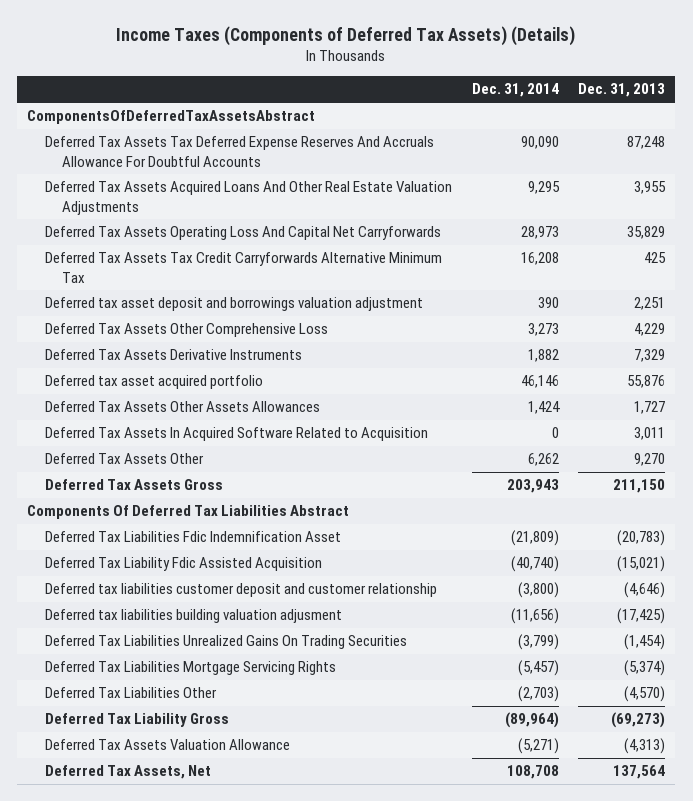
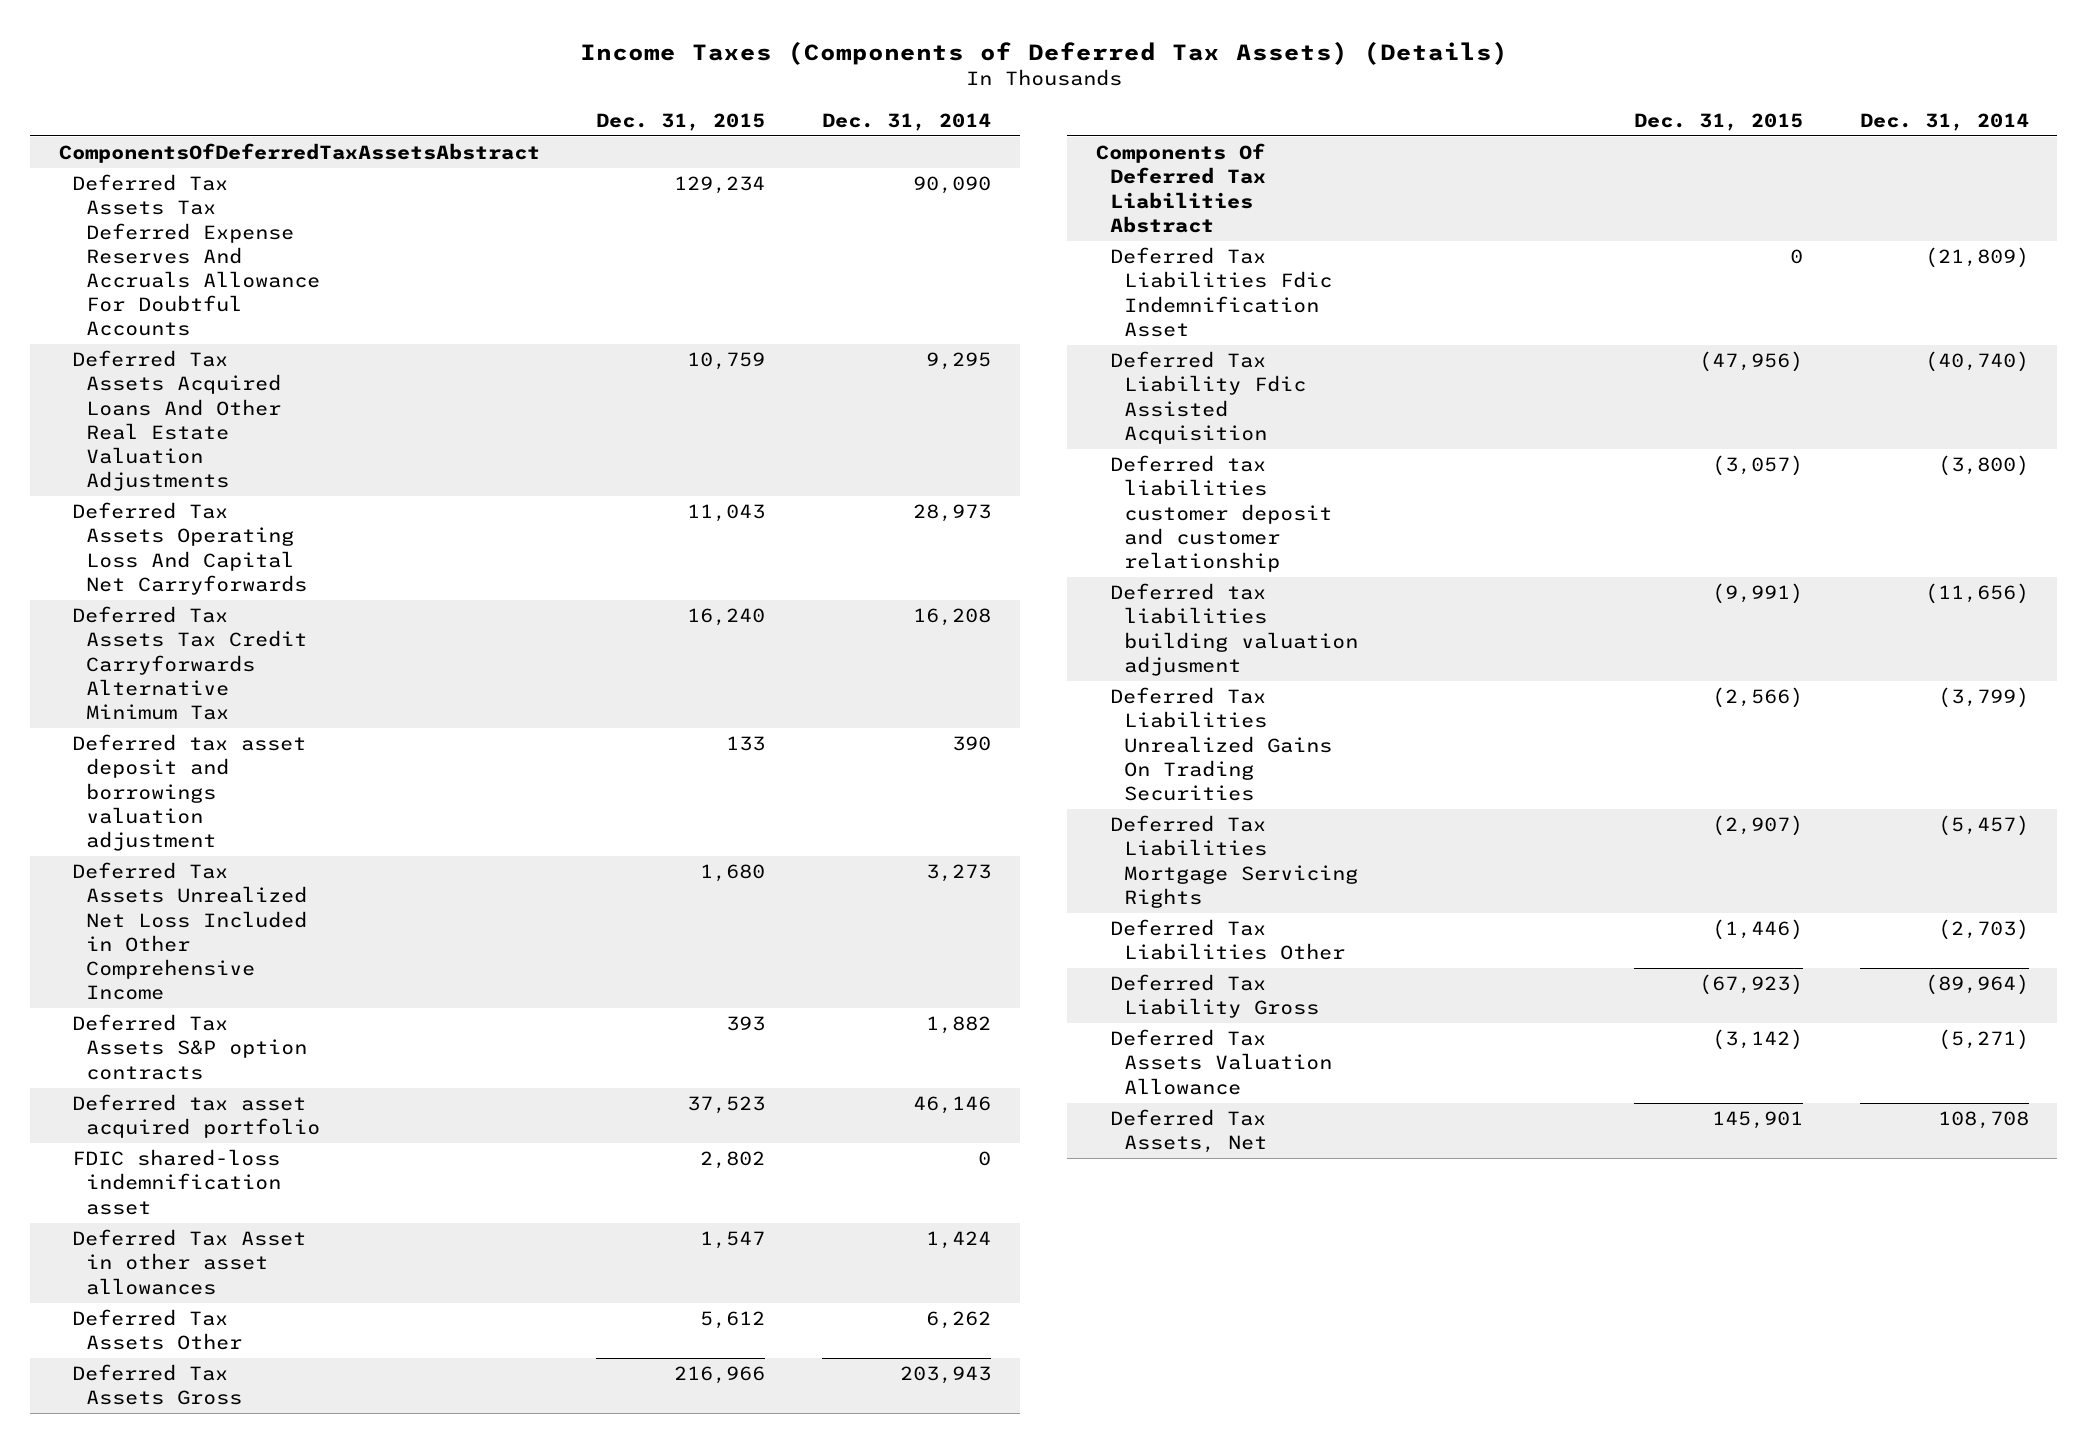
[578,83,666,98] Dec. 31, 2013 -> none
none -> [596,112,766,131] Dec. 31, 2015
[44,323,328,338] Deferred Tax Assets Other Comprehensive Loss -> [72,862,308,1001] Deferred Tax Assets Unrealized Net Loss Included in Other Comprehensive Income
[44,349,302,361] Deferred Tax Assets Derivative Instruments -> [72,1014,308,1080] Deferred Tax Assets S&P option contracts
[44,427,428,442] Deferred Tax Assets In Acquired Software Related to Acquisition -> none
none -> [72,1149,282,1215] FDIC shared-loss indemnification asset
[44,401,320,413] Deferred Tax Assets Other Assets Allowances -> [72,1229,307,1295] Deferred Tax Asset in other asset allowances

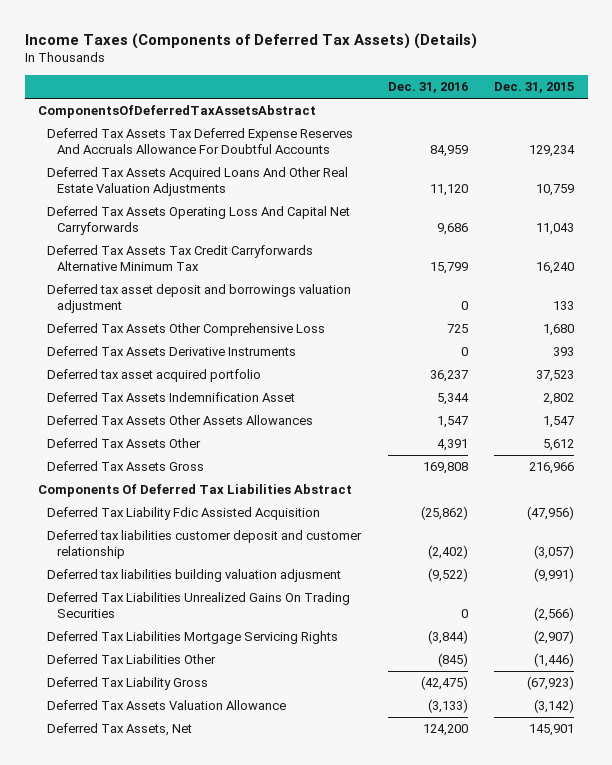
[822,112,992,131] Dec. 31, 2014 -> none
none -> [387,82,468,94] Dec. 31, 2016
[72,862,308,1001] Deferred Tax Assets Unrealized Net Loss Included in Other Comprehensive Income -> [47,323,326,337] Deferred Tax Assets Other Comprehensive Loss
[72,1014,308,1080] Deferred Tax Assets S&P option contracts -> [47,346,297,357] Deferred Tax Assets Derivative Instruments
[72,1149,282,1215] FDIC shared-loss indemnification asset -> [47,392,296,403] Deferred Tax Assets Indemnification Asset
[72,1229,307,1295] Deferred Tax Asset in other asset allowances -> [47,415,314,426] Deferred Tax Assets Other Assets Allowances
[1109,247,1332,337] Deferred Tax Liabilities Fdic Indemnification Asset -> none

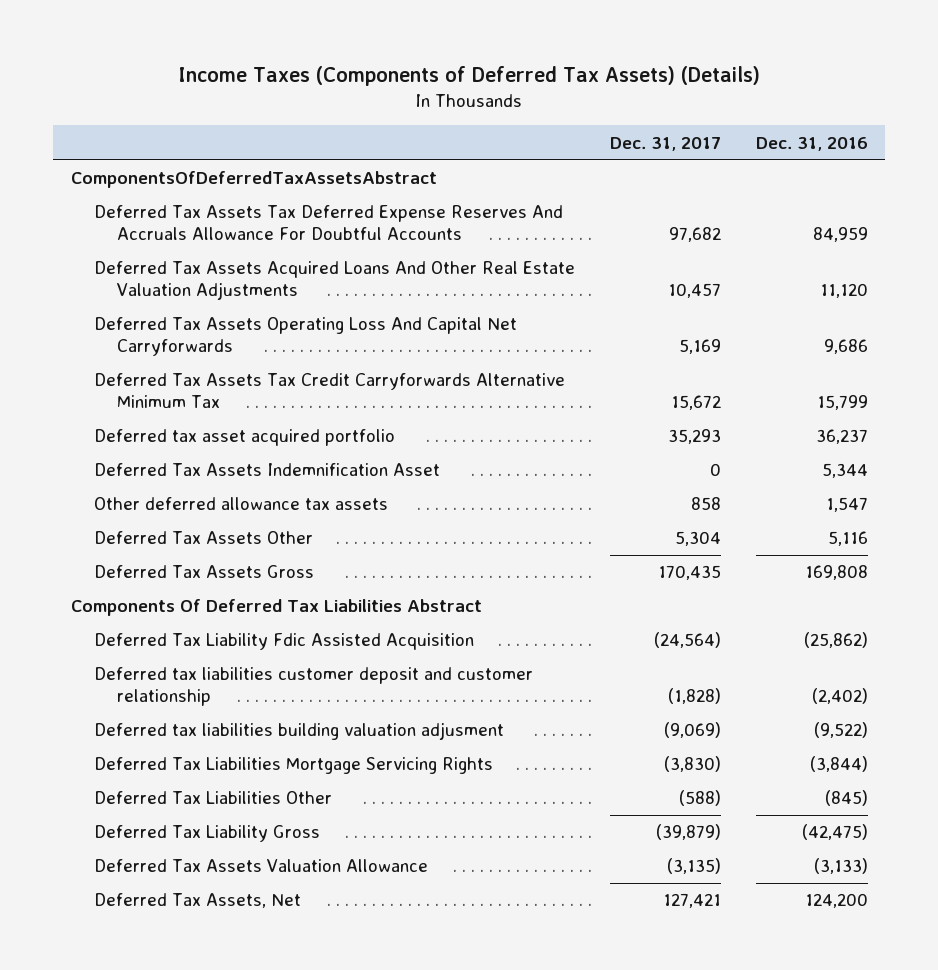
[494,82,575,94] Dec. 31, 2015 -> none
none -> [609,136,721,151] Dec. 31, 2017
[47,284,352,313] Deferred tax asset deposit and borrowings valuation adjustment -> none
[47,323,326,337] Deferred Tax Assets Other Comprehensive Loss -> none
[47,346,297,357] Deferred Tax Assets Derivative Instruments -> none
[47,415,314,426] Deferred Tax Assets Other Assets Allowances -> [94,497,389,511] Other deferred allowance tax assets
[436,439,468,452] 4,391 -> [827,531,868,547] 5,116
[47,592,351,618] Deferred Tax Liabilities Unrealized Gains On Trading Securities -> none

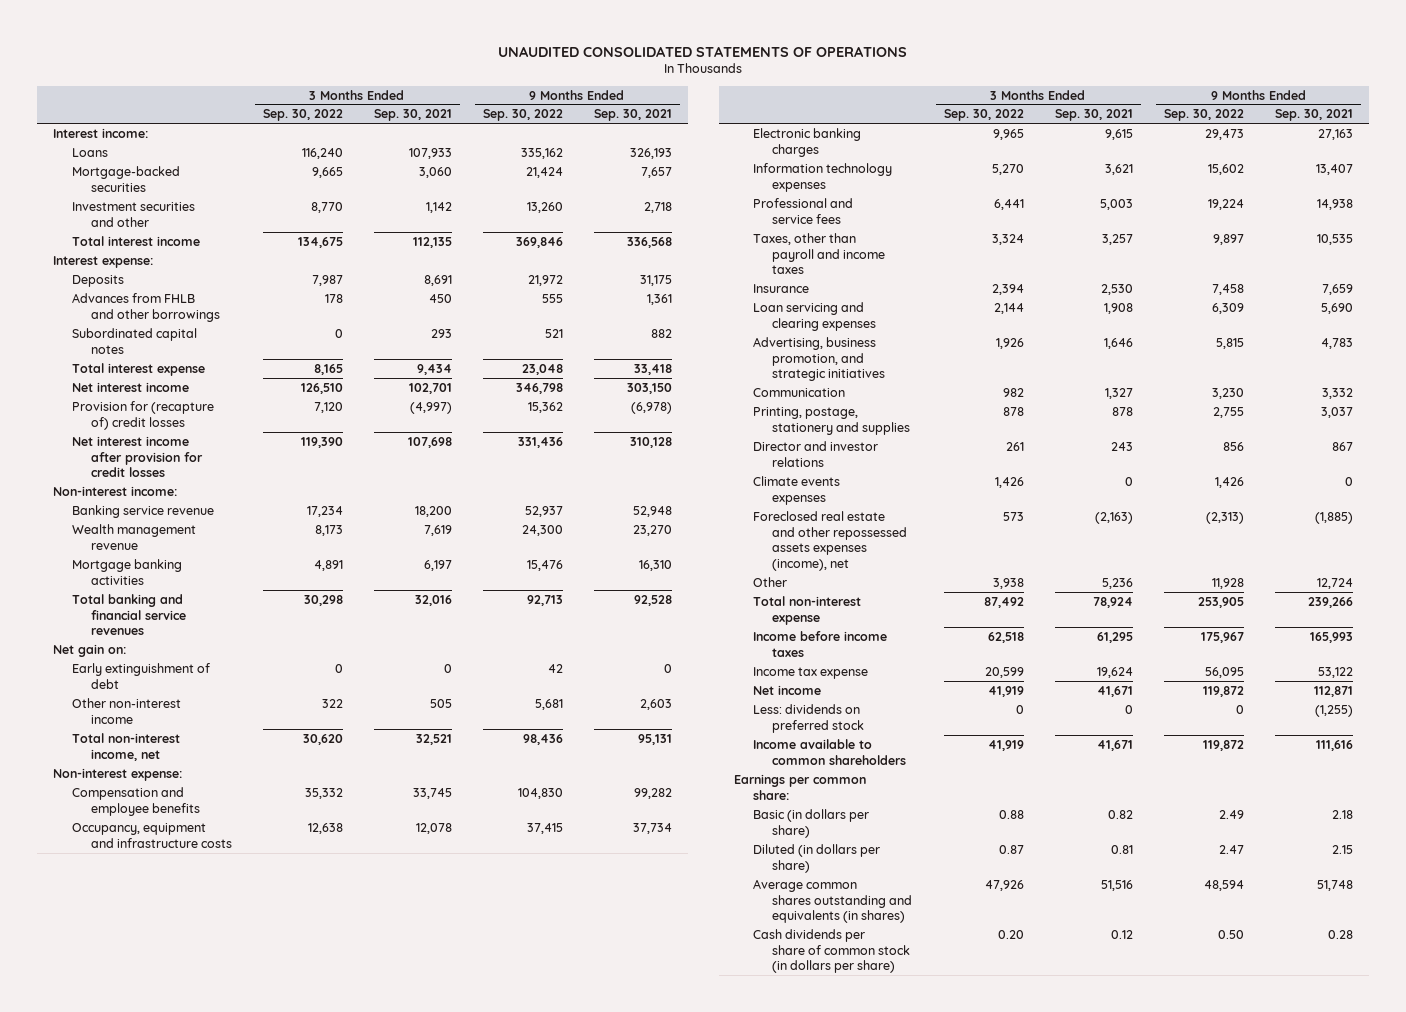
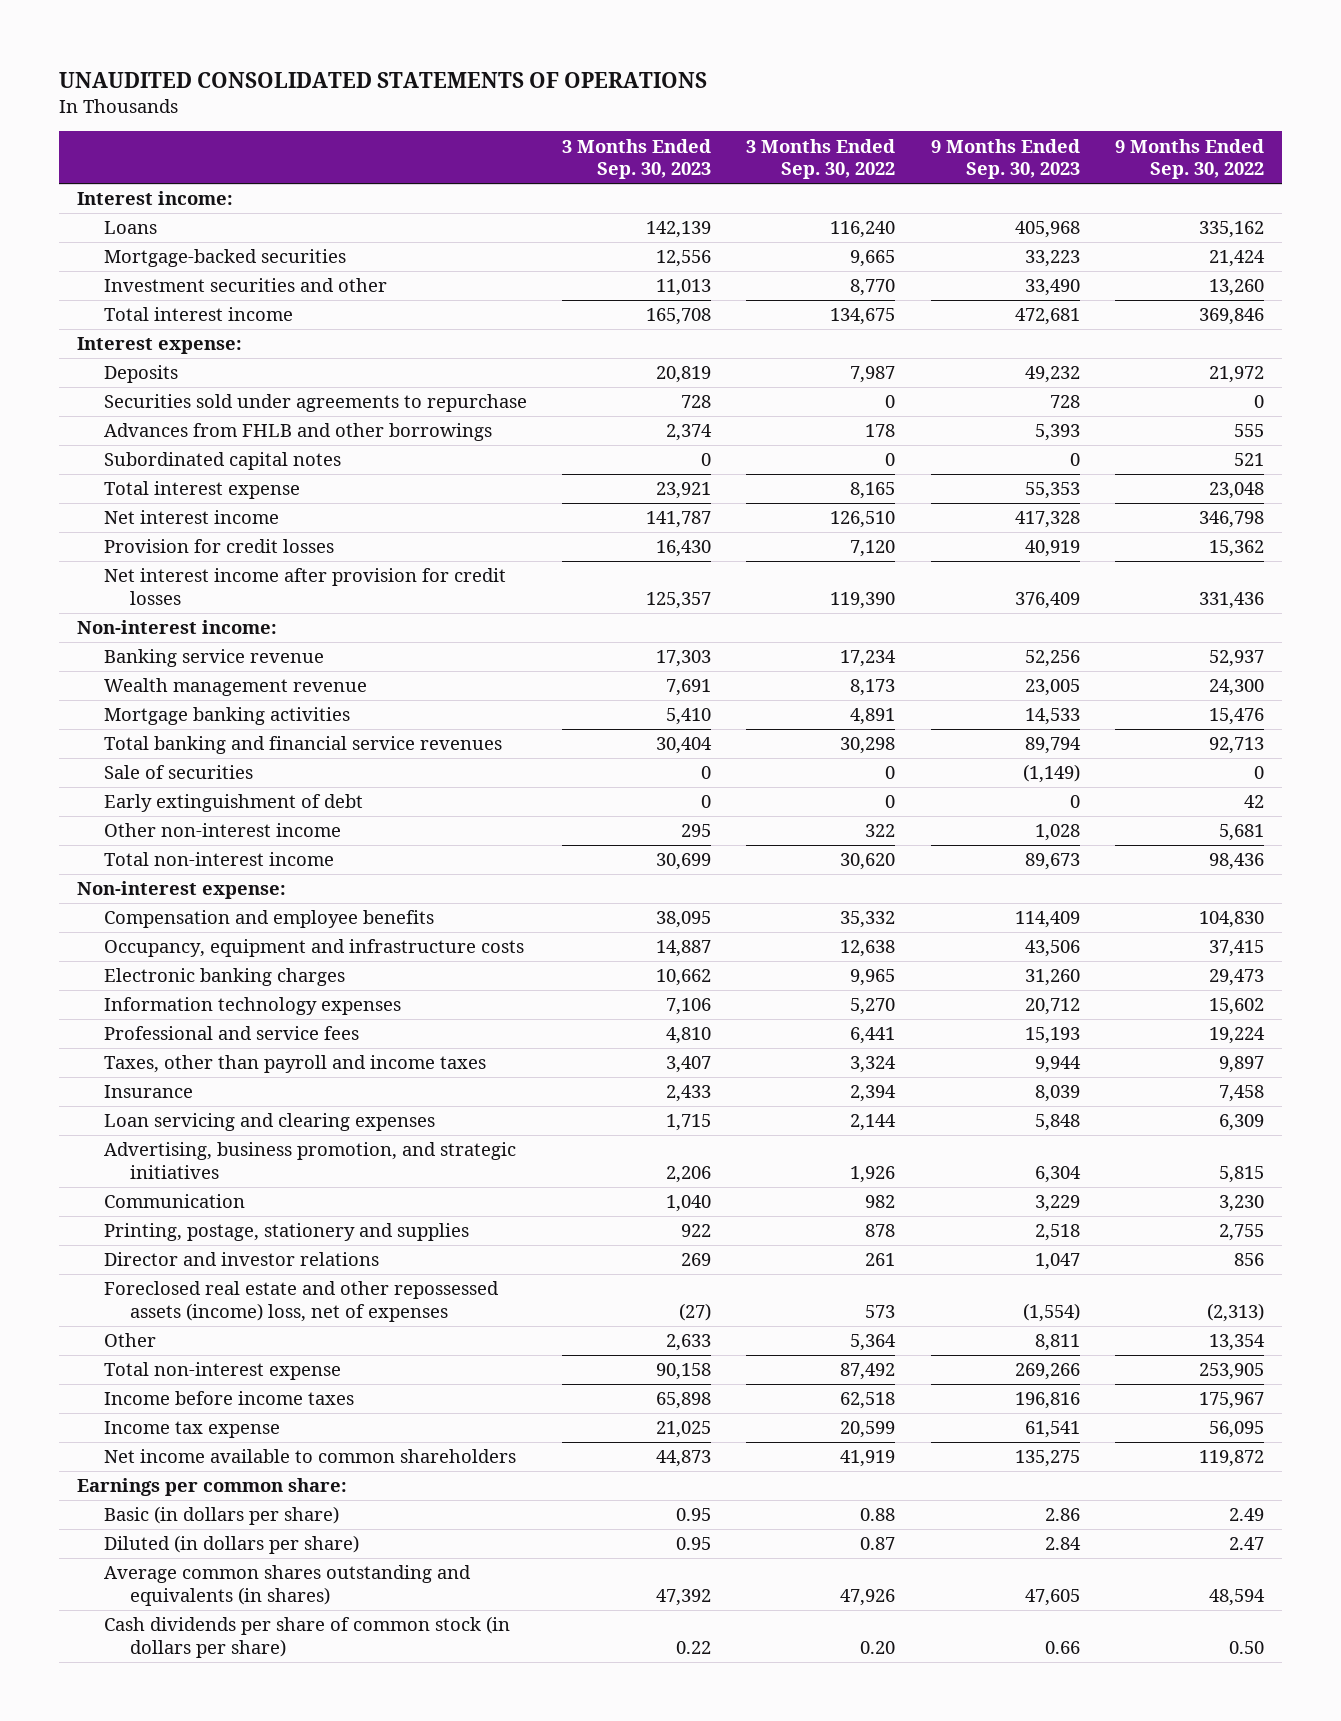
[373,109,452,122] Sep. 30, 2021 -> none
[593,109,672,122] Sep. 30, 2021 -> none
none -> [561,138,711,180] 3 Months Ended Sep. 30, 2023
none -> [930,138,1080,180] 9 Months Ended Sep. 30, 2023
none -> [103,394,527,413] Securities sold under agreements to repurchase
[71,400,214,430] Provision for (recapture of) credit losses -> [103,539,334,554] Provision for credit losses
[52,643,126,657] Net gain on: -> none
none -> [103,765,253,780] Sale of securities
[71,732,180,761] Total non-interest income, net -> [103,852,334,867] Total non-interest income
[752,475,840,505] Climate events expenses -> none
[752,510,907,572] Foreclosed real estate and other repossessed assets expenses (income), net -> [103,1281,499,1322] Foreclosed real estate and other repossessed assets (income) loss, net of expenses
[992,577,1024,589] 3,938 -> [850,1334,897,1352] 5,364
[1212,577,1245,589] 11,928 -> [1209,1334,1266,1352] 13,354
[752,684,821,695] Net income -> none
[752,703,864,733] Less: dividends on preferred stock -> none
[752,738,906,765] Income available to common shareholders -> [103,1449,516,1464] Net income available to common shareholders

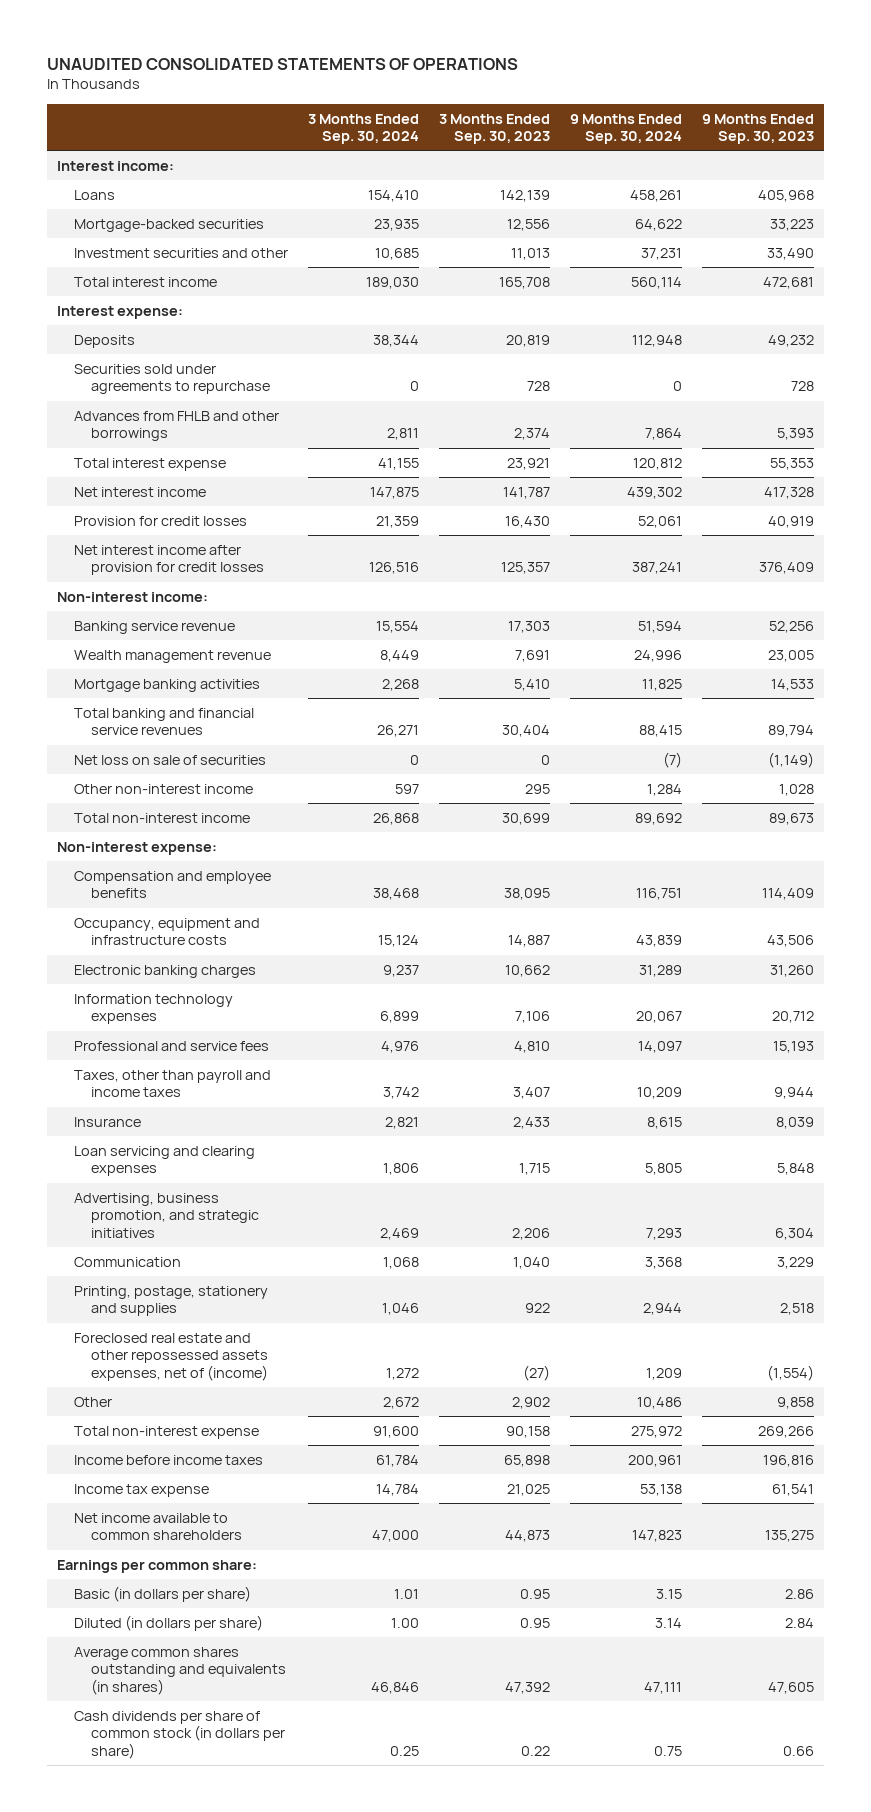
[746,138,896,180] 3 Months Ended Sep. 30, 2022 -> none
[1115,138,1265,180] 9 Months Ended Sep. 30, 2022 -> none
none -> [308,113,420,145] 3 Months Ended Sep. 30, 2024
none -> [569,113,682,145] 9 Months Ended Sep. 30, 2024
[103,452,341,471] Subordinated capital notes -> none
[103,794,363,813] Early extinguishment of debt -> none
[103,765,253,780] Sale of securities -> [74,754,267,765] Net loss on sale of securities
[103,1252,379,1267] Director and investor relations -> none
[103,1281,499,1322] Foreclosed real estate and other repossessed assets (income) loss, net of expenses -> [74,1332,269,1381] Foreclosed real estate and other repossessed assets expenses, net of (income)
[665,1334,711,1352] 2,633 -> [511,1396,550,1409] 2,902
[1034,1334,1080,1352] 8,811 -> [776,1396,814,1409] 9,858

